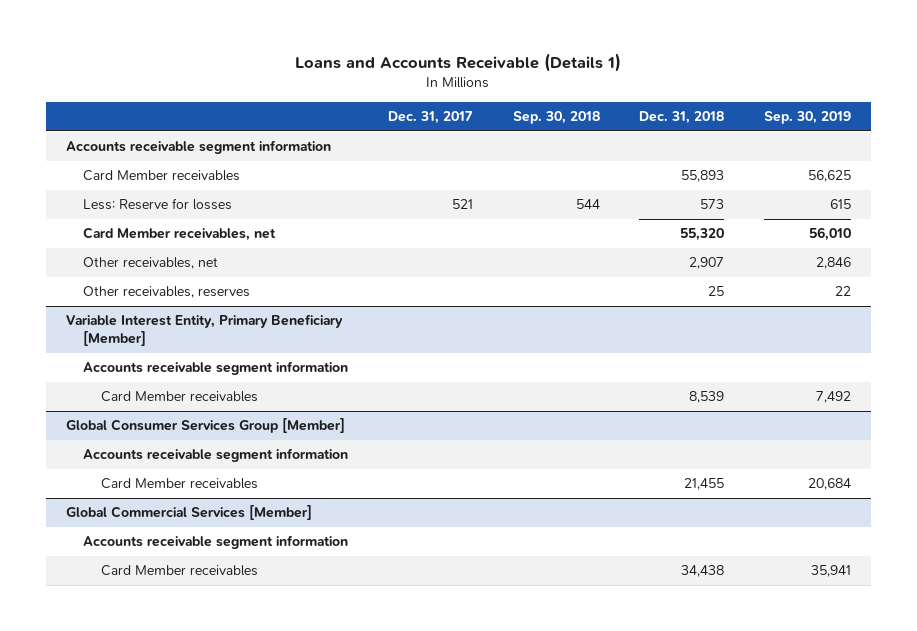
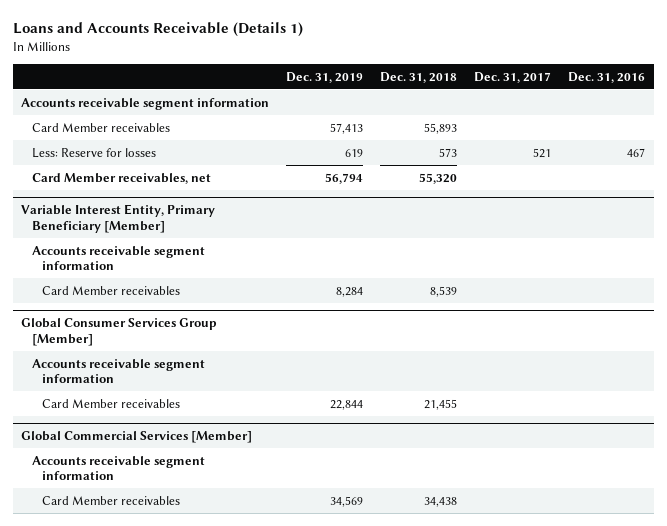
[512,111,600,125] Sep. 30, 2018 -> none
[763,111,851,125] Sep. 30, 2019 -> none
none -> [286,71,364,83] Dec. 31, 2019
none -> [568,71,646,83] Dec. 31, 2016
[83,257,219,270] Other receivables, net -> none
[83,286,251,299] Other receivables, reserves -> none

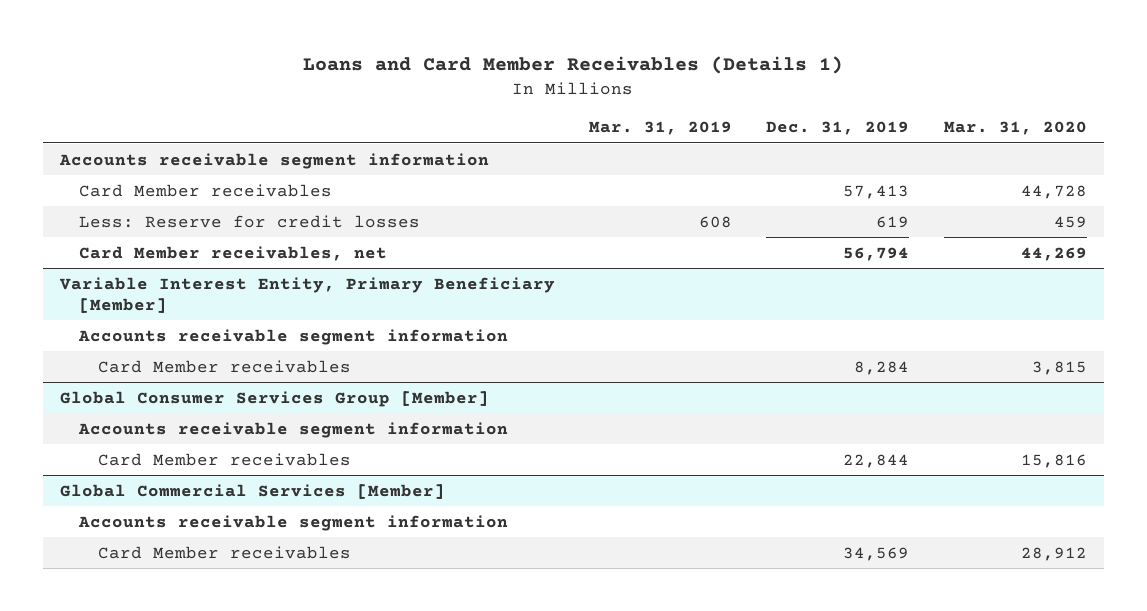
[12,22,303,38] Loans and Accounts Receivable (Details 1) -> [303,56,844,75] Loans and Card Member Receivables (Details 1)
[380,71,458,83] Dec. 31, 2018 -> none
[474,71,552,83] Dec. 31, 2017 -> none
[568,71,646,83] Dec. 31, 2016 -> none
none -> [589,121,733,136] Mar. 31, 2019
none -> [943,121,1087,136] Mar. 31, 2020
[31,147,156,158] Less: Reserve for losses -> [79,214,421,228] Less: Reserve for credit losses

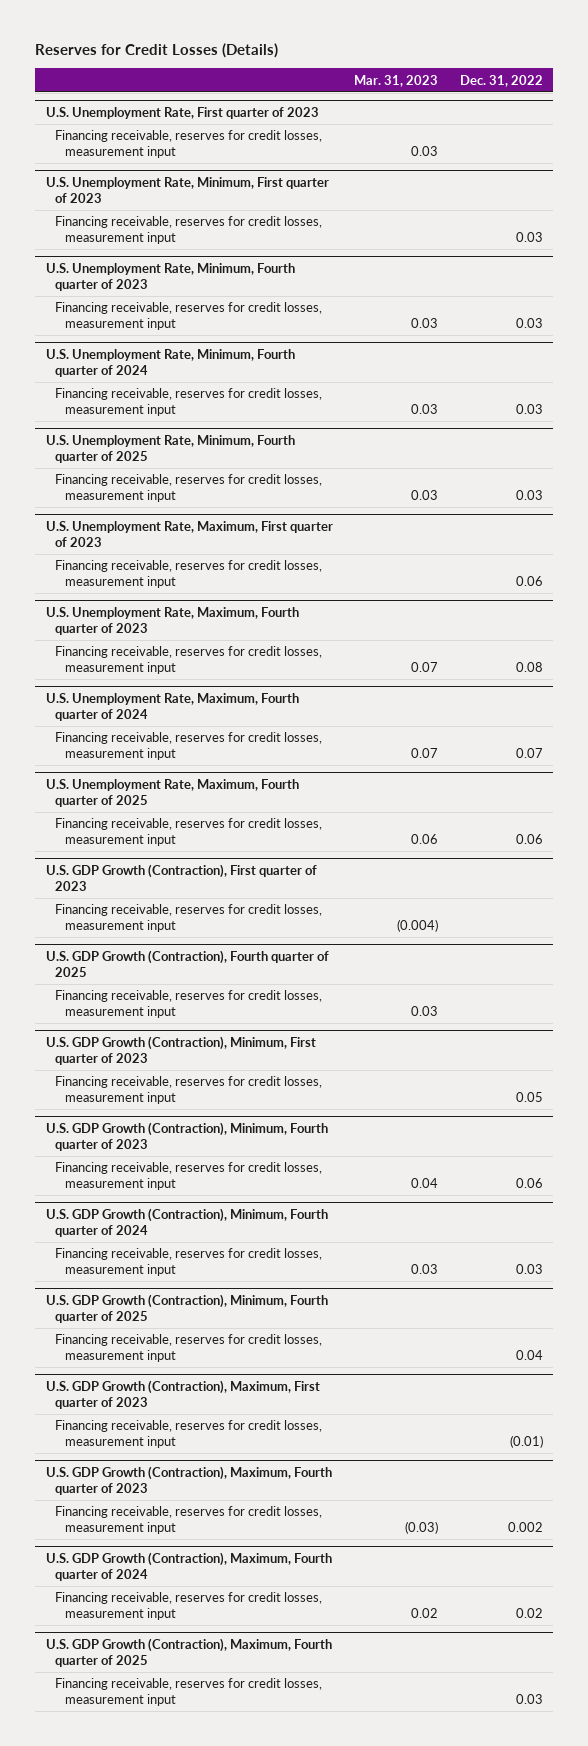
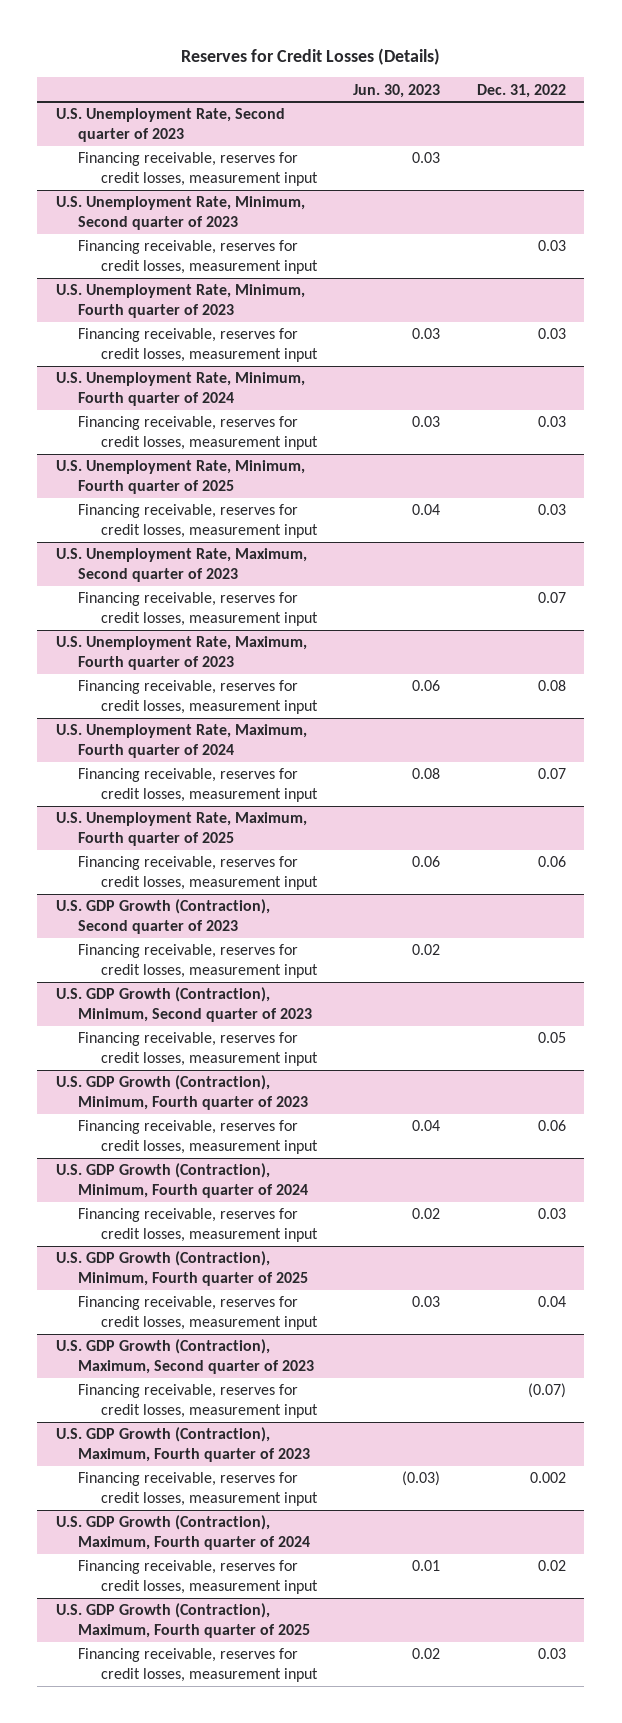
[354,74,439,87] Mar. 31, 2023 -> none
none -> [353,83,441,98] Jun. 30, 2023
[45,107,319,120] U.S. Unemployment Rate, First quarter of 2023 -> [55,108,285,143] U.S. Unemployment Rate, Second quarter of 2023
[45,177,329,204] U.S. Unemployment Rate, Minimum, First quarter of 2023 -> [55,196,305,231] U.S. Unemployment Rate, Minimum, Second quarter of 2023
[45,521,333,548] U.S. Unemployment Rate, Maximum, First quarter of 2023 -> [55,548,307,583] U.S. Unemployment Rate, Maximum, Second quarter of 2023
[515,576,543,587] 0.06 -> [538,592,567,604] 0.07
[55,904,323,933] Financing receivable, reserves for credit losses, measurement input -> none
[45,950,329,978] U.S. GDP Growth (Contraction), Fourth quarter of 2025 -> none
[45,864,317,892] U.S. GDP Growth (Contraction), First quarter of 2023 -> [55,899,270,935] U.S. GDP Growth (Contraction), Second quarter of 2023
[45,1036,316,1066] U.S. GDP Growth (Contraction), Minimum, First quarter of 2023 -> [55,987,313,1023] U.S. GDP Growth (Contraction), Minimum, Second quarter of 2023
[45,1380,320,1410] U.S. GDP Growth (Contraction), Maximum, First quarter of 2023 -> [55,1339,315,1375] U.S. GDP Growth (Contraction), Maximum, Second quarter of 2023
[509,1435,543,1449] (0.01) -> [528,1383,567,1399] (0.07)

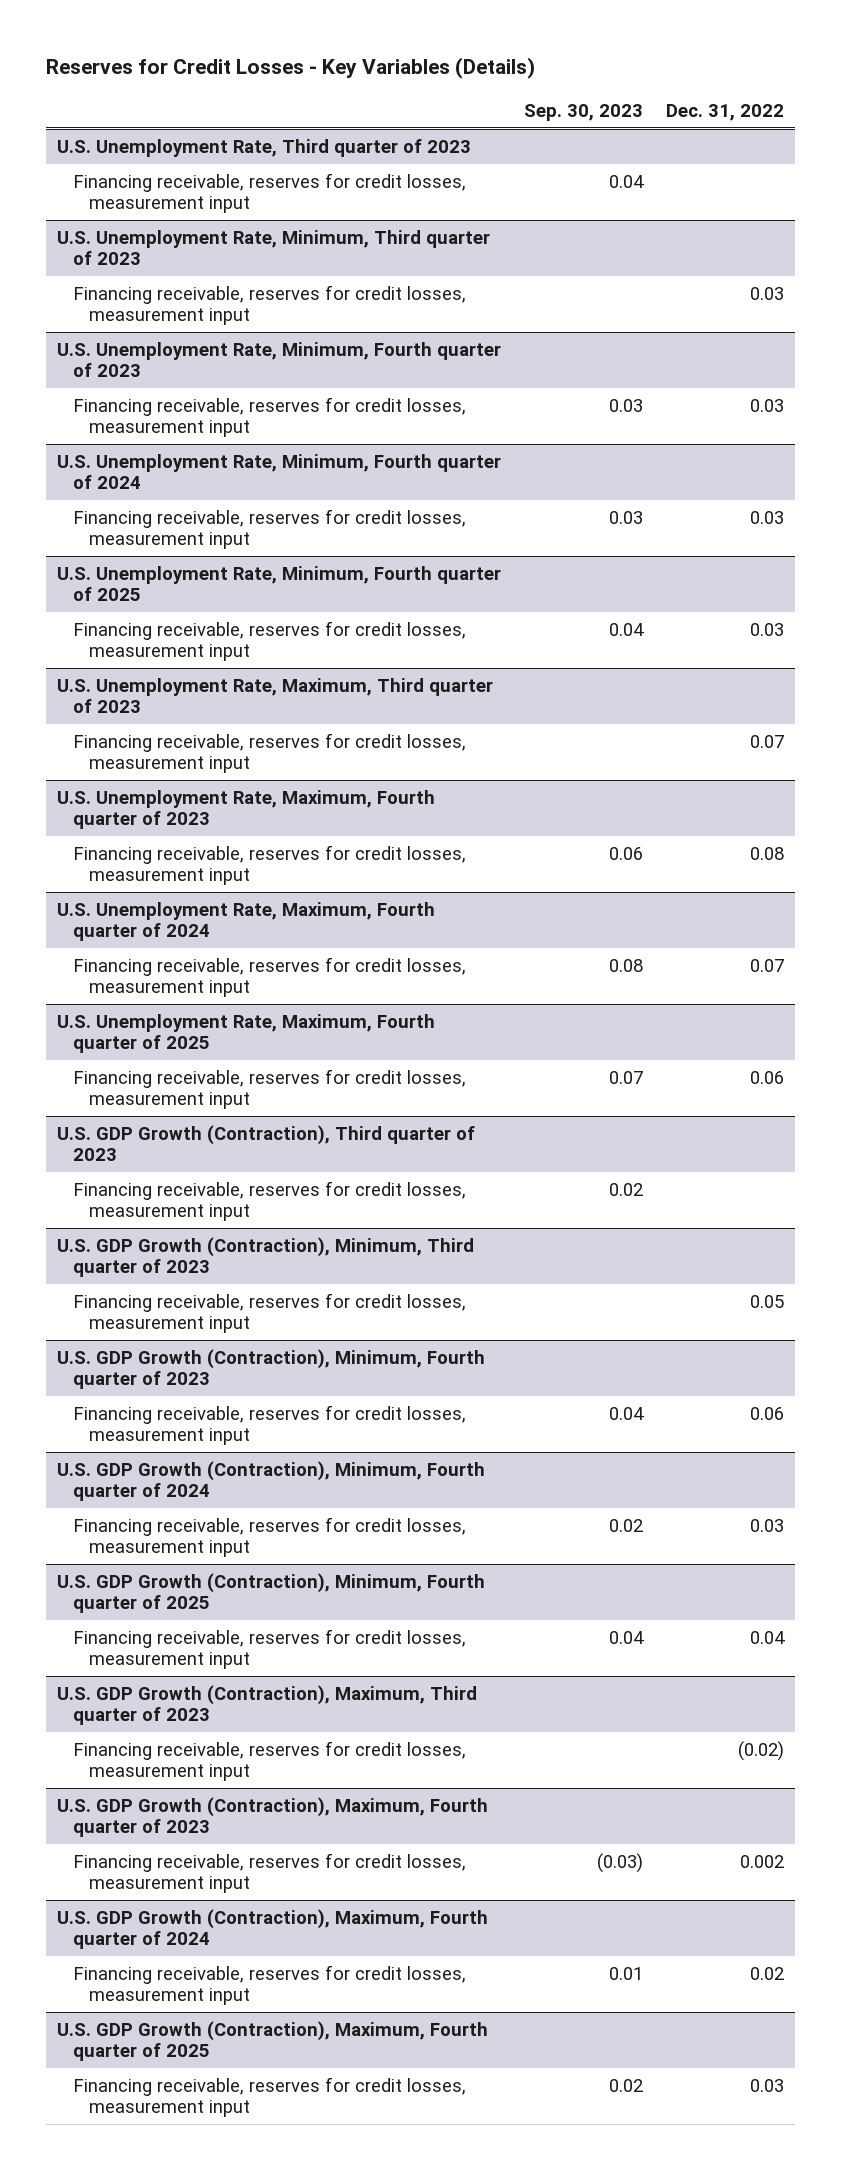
[180,47,440,65] Reserves for Credit Losses (Details) -> [45,57,535,80] Reserves for Credit Losses - Key Variables (Details)
[353,83,441,98] Jun. 30, 2023 -> none
none -> [523,103,643,121] Sep. 30, 2023
[55,108,285,143] U.S. Unemployment Rate, Second quarter of 2023 -> [57,138,472,157] U.S. Unemployment Rate, Third quarter of 2023
[55,196,305,231] U.S. Unemployment Rate, Minimum, Second quarter of 2023 -> [57,229,491,266] U.S. Unemployment Rate, Minimum, Third quarter of 2023
[55,548,307,583] U.S. Unemployment Rate, Maximum, Second quarter of 2023 -> [57,677,494,714] U.S. Unemployment Rate, Maximum, Third quarter of 2023
[55,899,270,935] U.S. GDP Growth (Contraction), Second quarter of 2023 -> [57,1124,476,1162] U.S. GDP Growth (Contraction), Third quarter of 2023
[55,987,313,1023] U.S. GDP Growth (Contraction), Minimum, Second quarter of 2023 -> [57,1236,475,1278] U.S. GDP Growth (Contraction), Minimum, Third quarter of 2023
[55,1339,315,1375] U.S. GDP Growth (Contraction), Maximum, Second quarter of 2023 -> [57,1684,478,1726] U.S. GDP Growth (Contraction), Maximum, Third quarter of 2023
[528,1383,567,1399] (0.07) -> [737,1740,784,1761] (0.02)

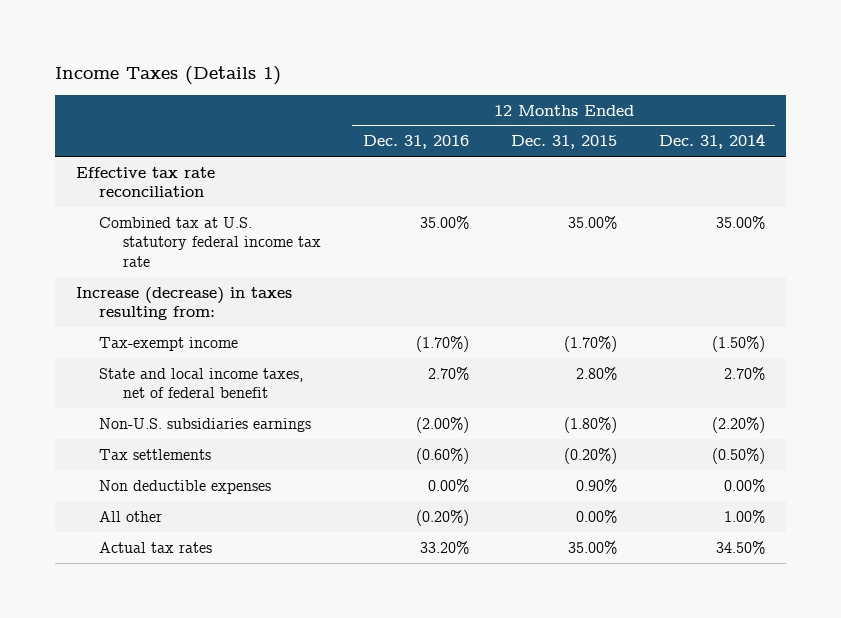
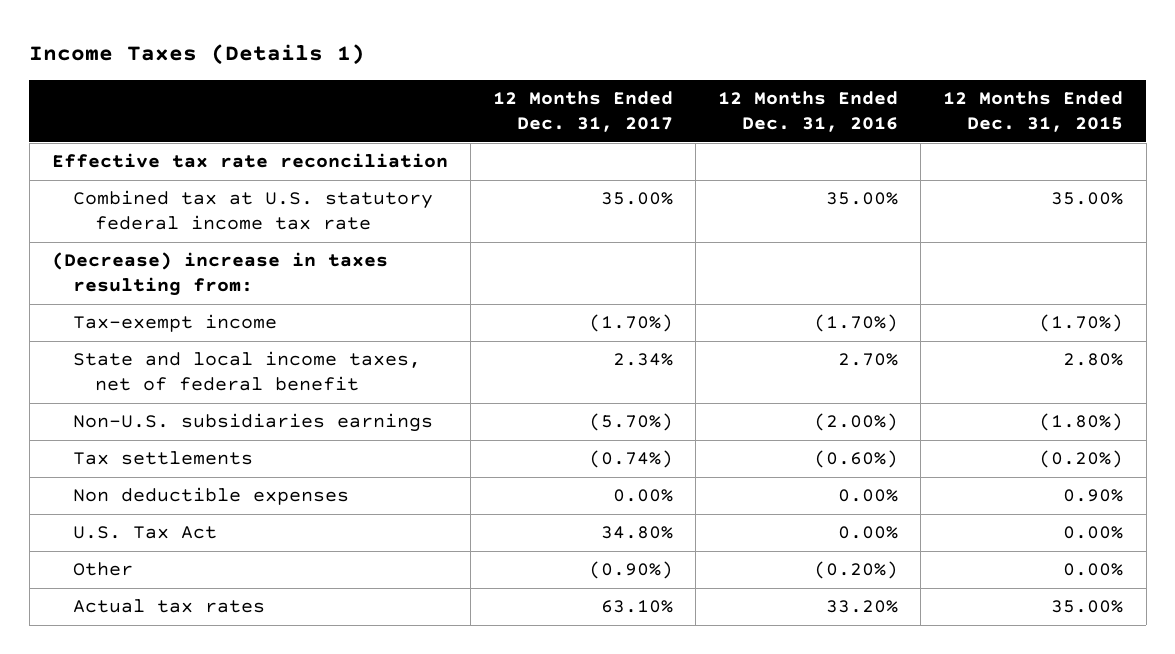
[658,133,765,150] Dec. 31, 2014 -> none
none -> [493,91,674,133] 12 Months Ended Dec. 31, 2017
[75,286,292,321] Increase (decrease) in taxes resulting from: -> [51,252,388,296] (Decrease) increase in taxes resulting from:
none -> [73,526,218,540] U.S. Tax Act
[99,510,163,522] All other -> [73,562,134,577] Other

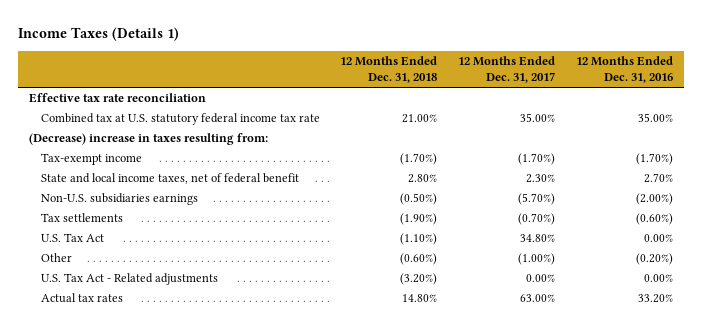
[943,91,1124,133] 12 Months Ended Dec. 31, 2015 -> none
none -> [340,55,438,84] 12 Months Ended Dec. 31, 2018
[613,353,674,367] 2.34% -> [526,174,556,184] 2.30%
[73,487,350,506] Non deductible expenses -> none
[589,450,674,469] (0.74%) -> [518,213,556,226] (0.70%)
[589,561,674,580] (0.90%) -> [518,253,556,266] (1.00%)
none -> [40,273,218,286] U.S. Tax Act - Related adjustments
[601,600,674,614] 63.10% -> [520,294,556,303] 63.00%

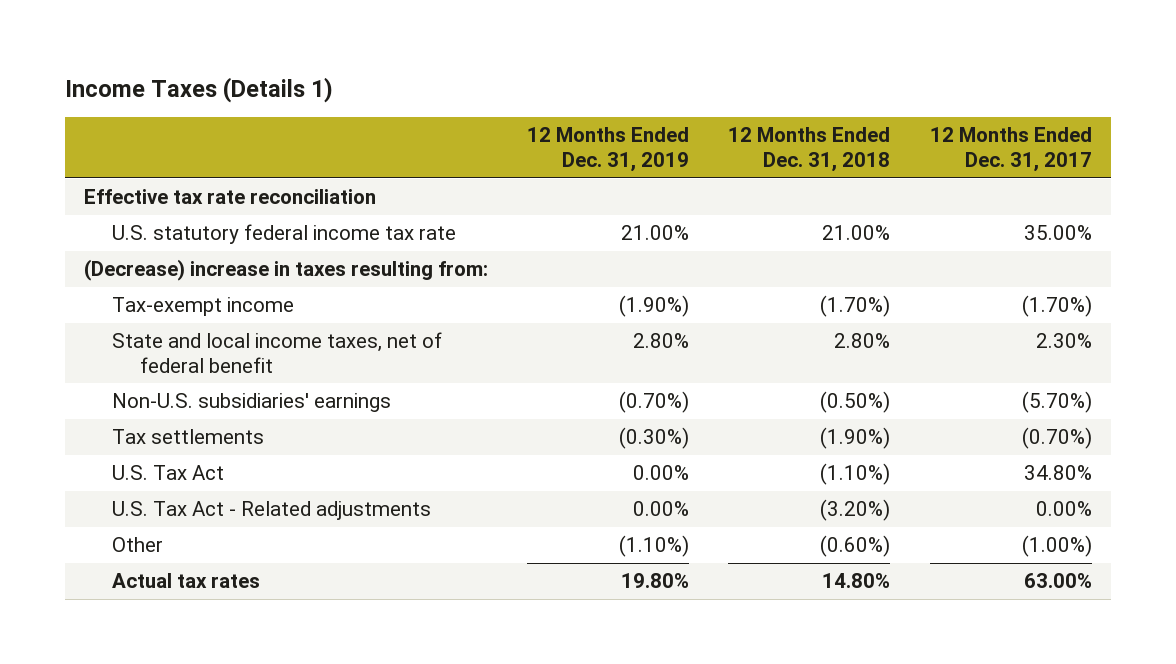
[576,55,674,84] 12 Months Ended Dec. 31, 2016 -> none
none -> [527,127,690,172] 12 Months Ended Dec. 31, 2019
[40,113,320,126] Combined tax at U.S. statutory federal income tax rate -> [112,224,457,245] U.S. statutory federal income tax rate
[40,193,198,206] Non-U.S. subsidiaries earnings -> [112,393,392,413] Non-U.S. subsidiaries' earnings
[40,253,72,263] Other -> [112,537,164,553] Other

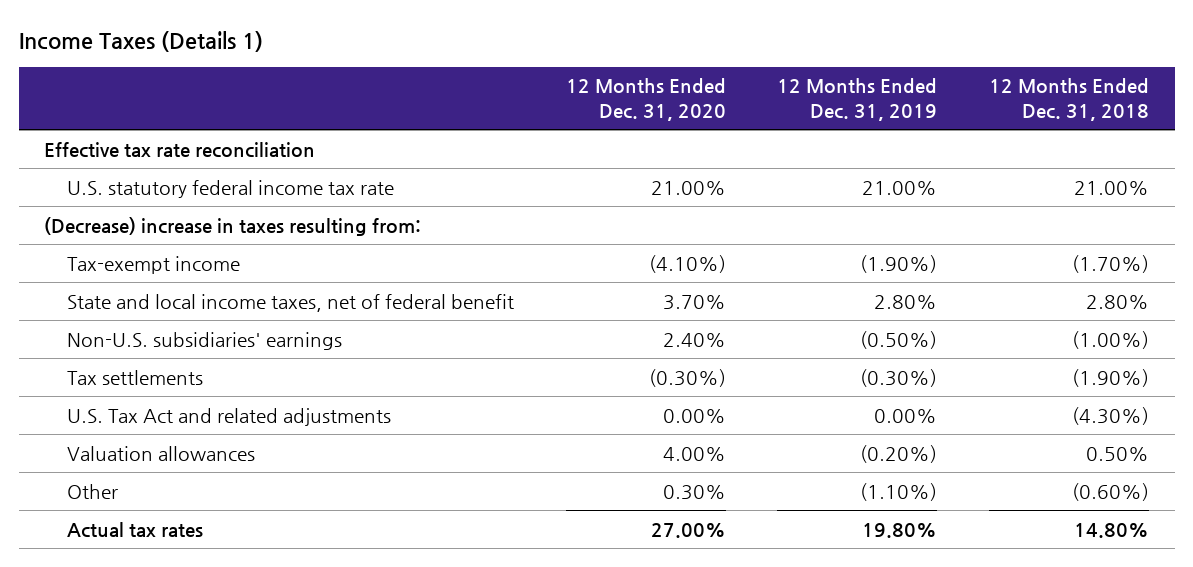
[929,127,1092,172] 12 Months Ended Dec. 31, 2017 -> none
none -> [565,78,726,121] 12 Months Ended Dec. 31, 2020
[619,391,690,414] (0.70%) -> [860,330,938,349] (0.50%)
[820,391,891,414] (0.50%) -> [1071,330,1149,349] (1.00%)
[112,465,225,481] U.S. Tax Act -> none
[112,501,432,521] U.S. Tax Act - Related adjustments -> [67,407,392,426] U.S. Tax Act and related adjustments
[820,499,891,522] (3.20%) -> [1071,406,1149,425] (4.30%)
none -> [67,445,256,461] Valuation allowances

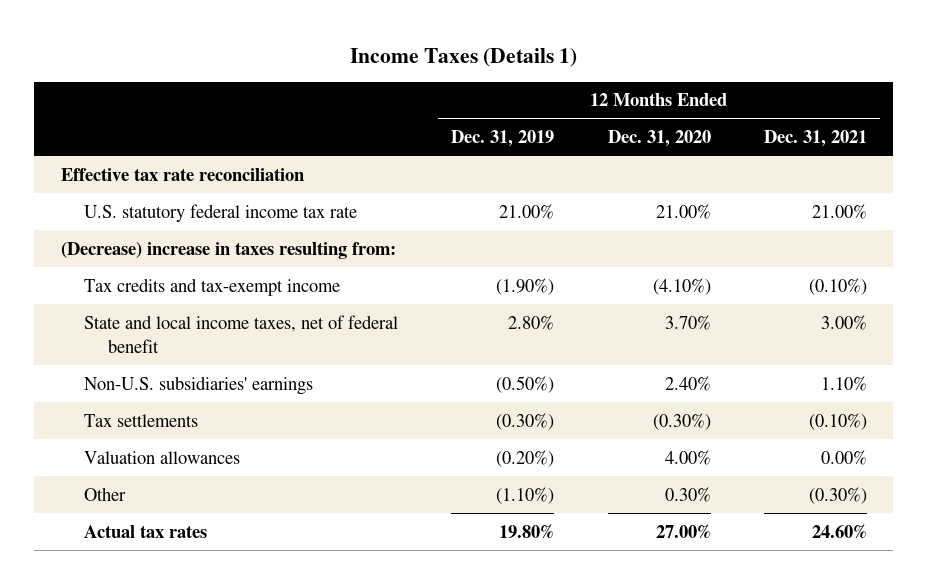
[988,78,1149,121] 12 Months Ended Dec. 31, 2018 -> none
none -> [763,130,867,148] Dec. 31, 2021
[67,255,241,274] Tax-exempt income -> [84,277,341,296] Tax credits and tax-exempt income
[67,407,392,426] U.S. Tax Act and related adjustments -> none

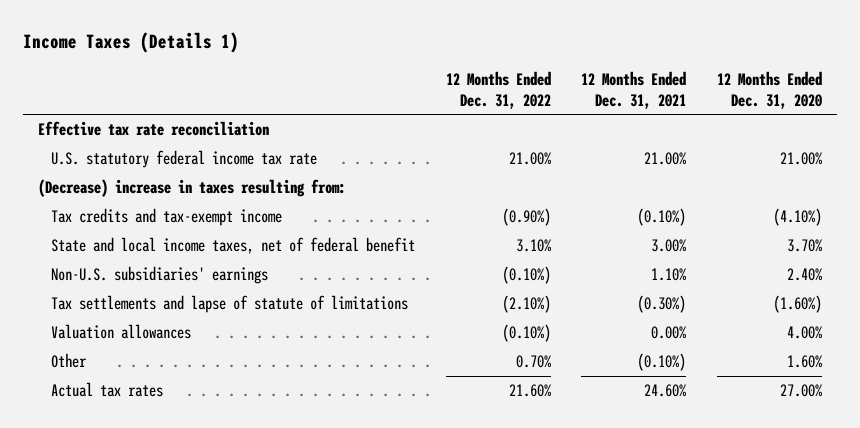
[451,130,555,148] Dec. 31, 2019 -> none
none -> [445,70,551,109] 12 Months Ended Dec. 31, 2022
[84,413,199,427] Tax settlements -> [51,295,409,314] Tax settlements and lapse of statute of limitations
[652,412,711,430] (0.30%) -> [772,295,822,314] (1.60%)
[808,412,867,430] (0.10%) -> [637,295,687,314] (0.30%)
[664,486,711,502] 0.30% -> [786,355,822,369] 1.60%
[808,486,867,504] (0.30%) -> [637,353,687,372] (0.10%)

